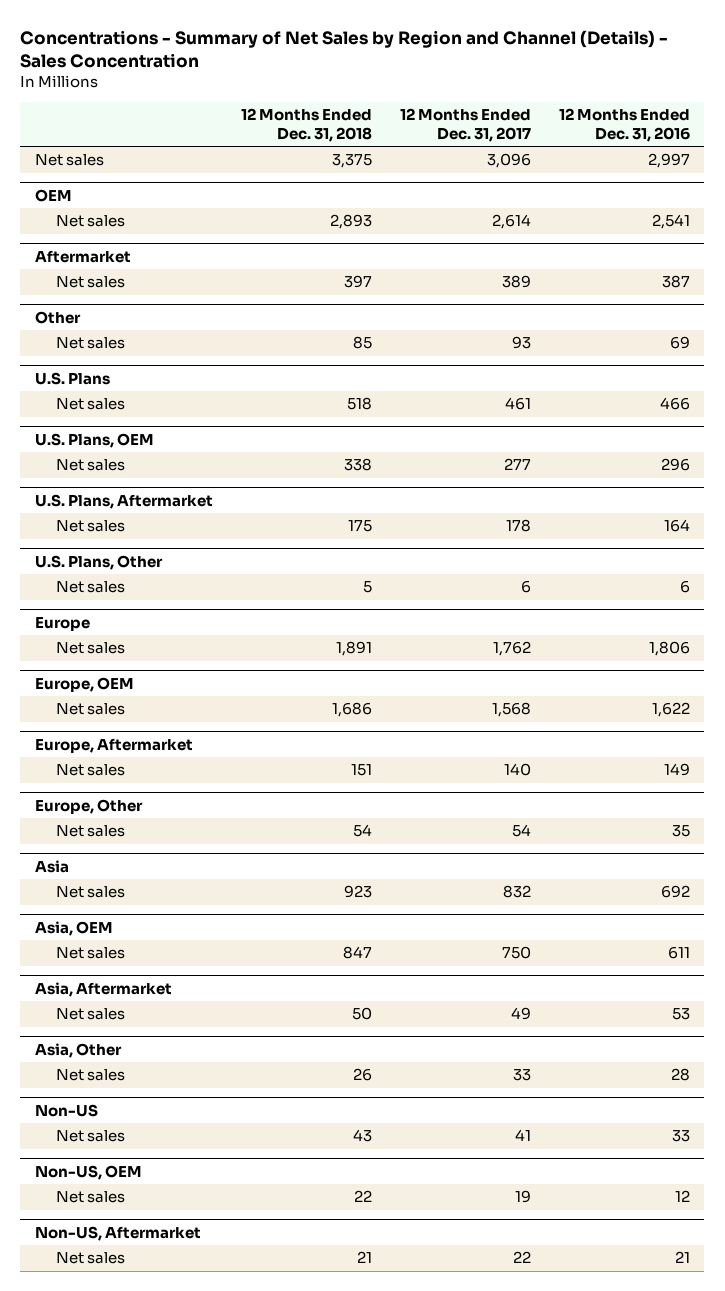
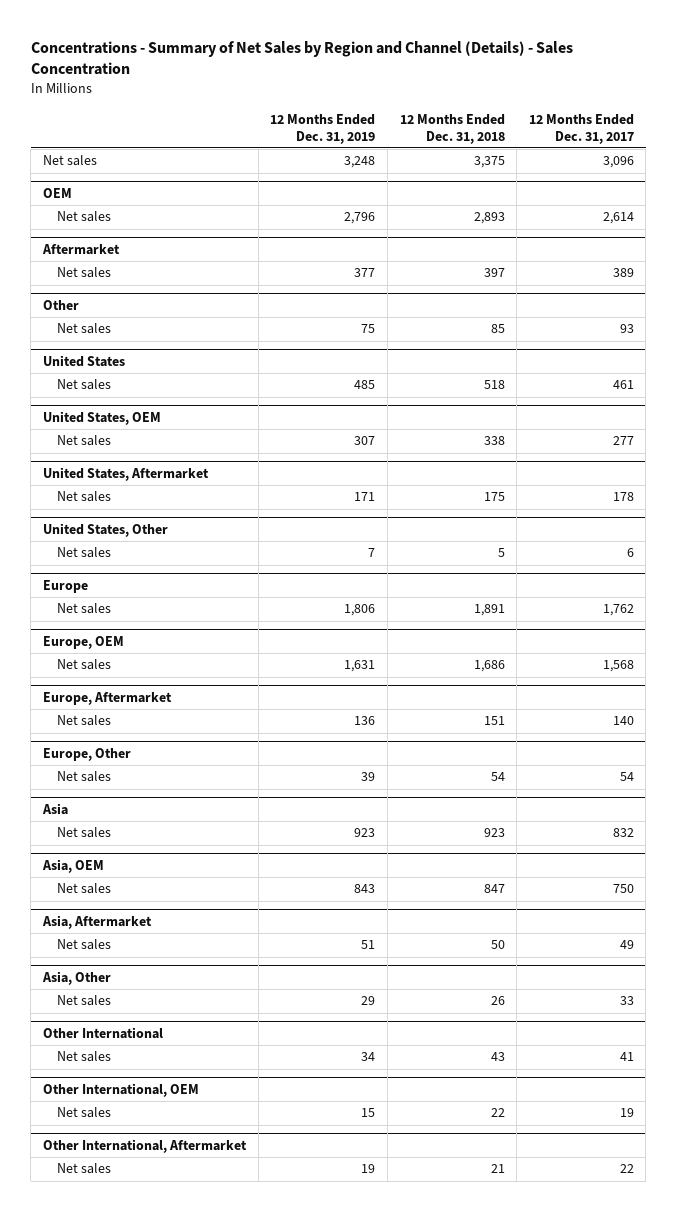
[559,108,691,142] 12 Months Ended Dec. 31, 2016 -> none
none -> [270,113,376,144] 12 Months Ended Dec. 31, 2019
[34,371,110,385] U.S. Plans -> [43,354,126,367] United States
[34,432,154,448] U.S. Plans, OEM -> none
none -> [43,410,162,425] United States, OEM
[34,493,213,509] U.S. Plans, Aftermarket -> none
none -> [43,466,210,481] United States, Aftermarket
[34,554,163,570] U.S. Plans, Other -> none
none -> [43,522,169,537] United States, Other
[34,1103,98,1117] Non-US -> [43,1026,164,1039] Other International
[34,1164,142,1180] Non-US, OEM -> none
none -> [43,1082,200,1097] Other International, OEM
[34,1225,201,1241] Non-US, Aftermarket -> none
none -> [43,1138,248,1153] Other International, Aftermarket

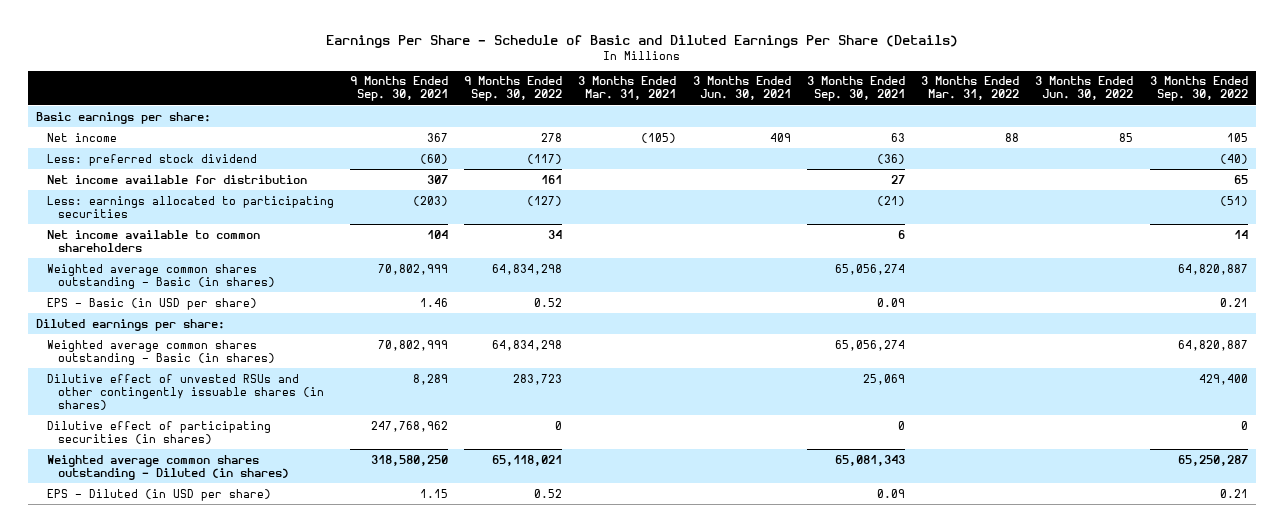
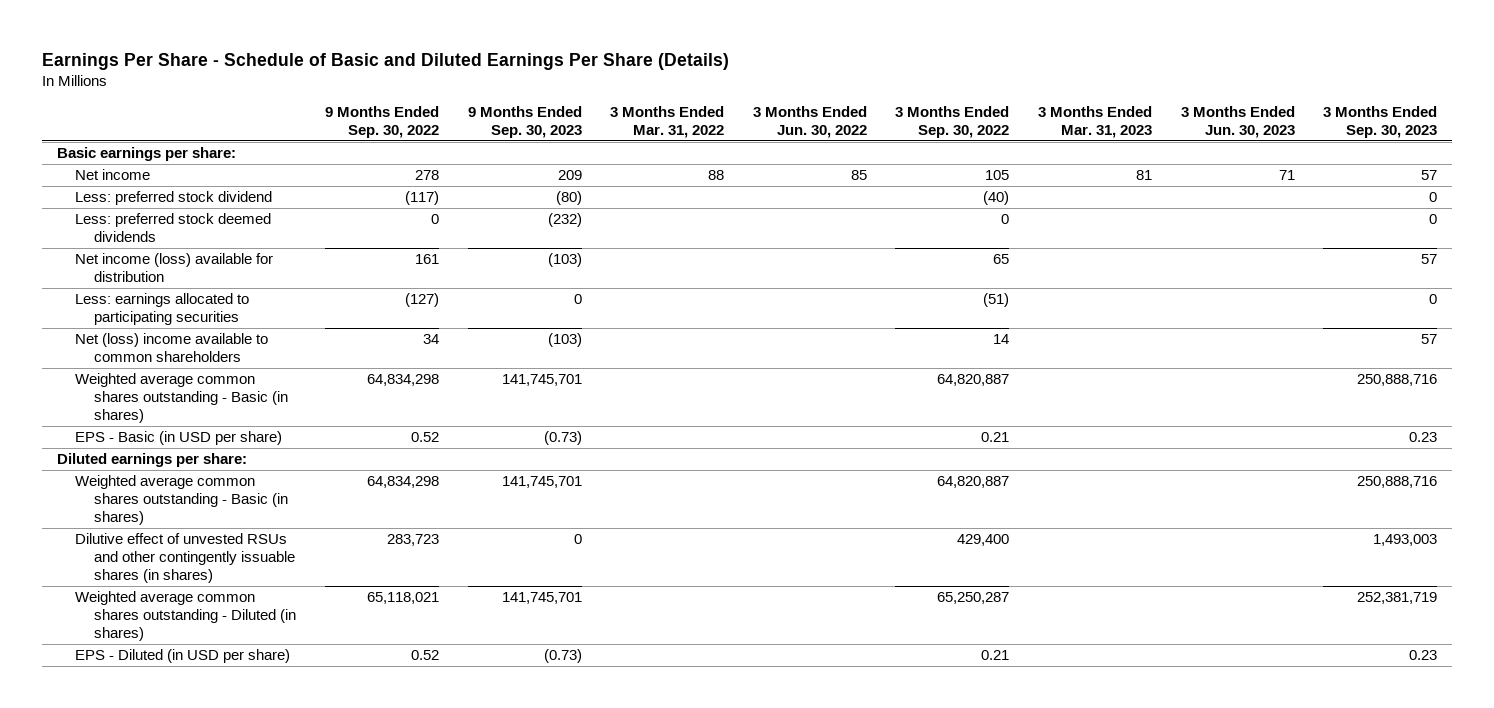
[350,76,449,102] 9 Months Ended Sep. 30, 2021 -> none
[578,76,677,101] 3 Months Ended Mar. 31, 2021 -> none
[692,76,791,101] 3 Months Ended Jun. 30, 2021 -> none
[806,76,905,102] 3 Months Ended Sep. 30, 2021 -> none
none -> [467,106,582,139] 9 Months Ended Sep. 30, 2023
none -> [1038,106,1153,139] 3 Months Ended Mar. 31, 2023
none -> [1180,106,1295,139] 3 Months Ended Jun. 30, 2023
none -> [1323,106,1438,139] 3 Months Ended Sep. 30, 2023
none -> [75,213,272,243] Less: preferred stock deemed dividends
[46,174,307,184] Net income available for distribution -> [75,253,274,283] Net income (loss) available for distribution
[46,229,260,252] Net income available to common shareholders -> [75,333,269,363] Net (loss) income available to common shareholders
[46,420,271,444] Dilutive effect of participating securities (in shares) -> none

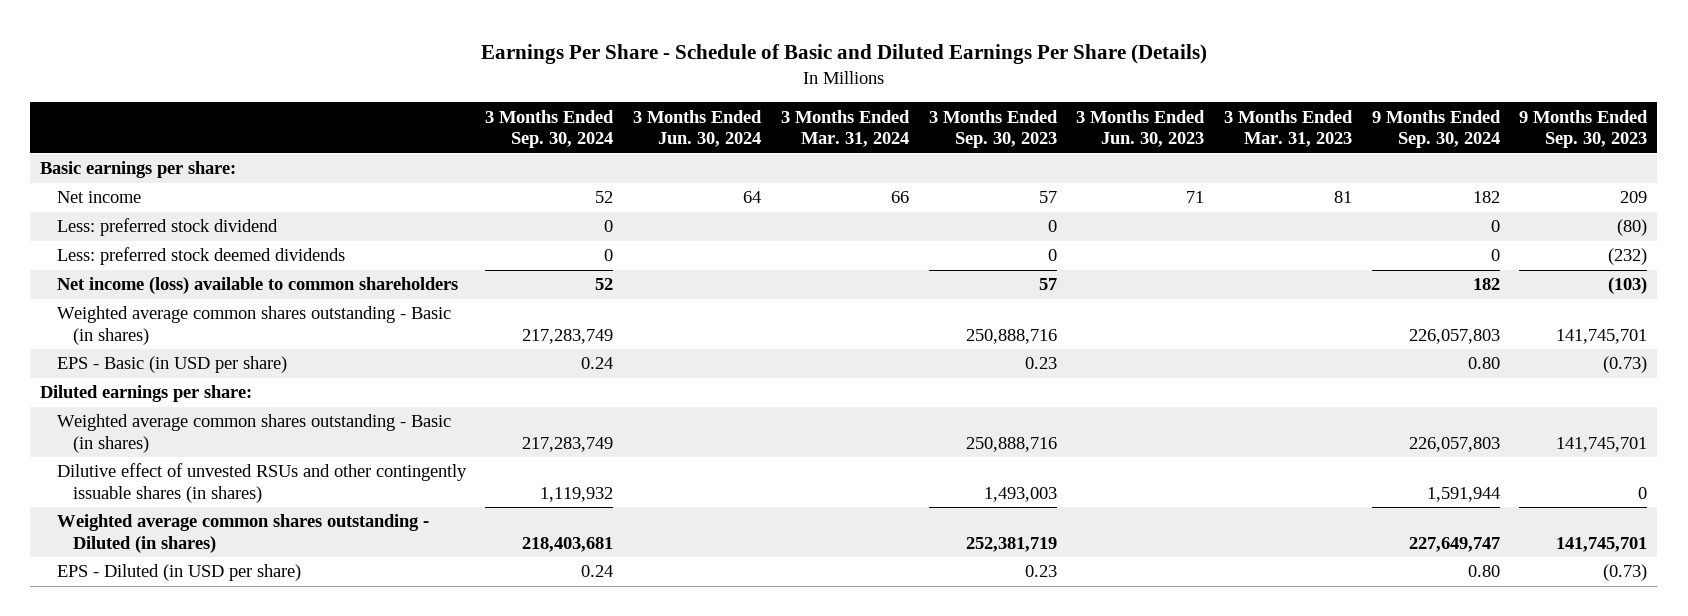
[324,106,439,139] 9 Months Ended Sep. 30, 2022 -> none
[610,106,725,139] 3 Months Ended Mar. 31, 2022 -> none
[752,106,867,139] 3 Months Ended Jun. 30, 2022 -> none
[895,106,1010,139] 3 Months Ended Sep. 30, 2022 -> none
none -> [485,109,615,149] 3 Months Ended Sep. 30, 2024
none -> [633,109,763,148] 3 Months Ended Jun. 30, 2024
none -> [780,109,910,148] 3 Months Ended Mar. 31, 2024
none -> [1371,109,1501,149] 9 Months Ended Sep. 30, 2024
[75,253,274,283] Net income (loss) available for distribution -> none
[75,293,250,326] Less: earnings allocated to participating securities -> none
[75,333,269,363] Net (loss) income available to common shareholders -> [56,277,458,295] Net income (loss) available to common shareholders

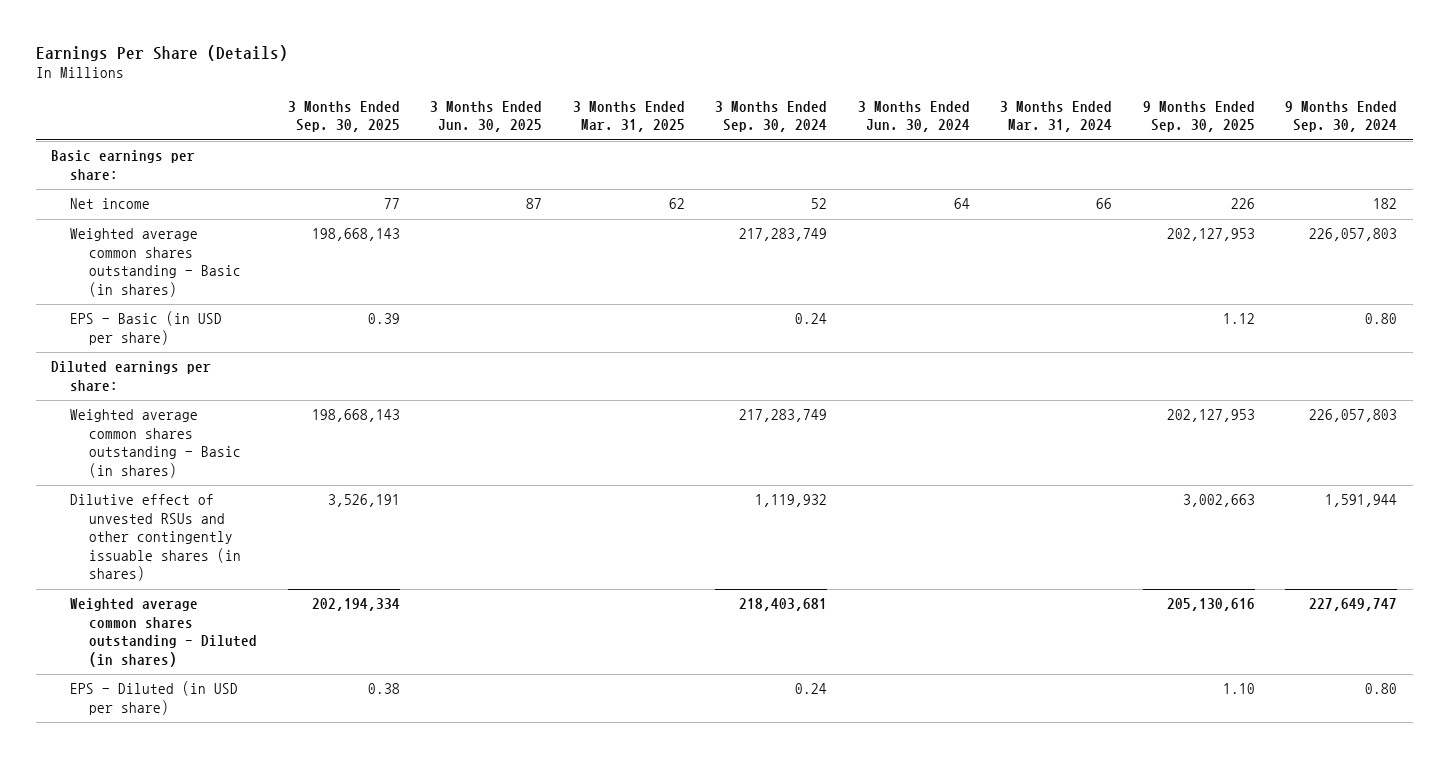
[480,43,1207,64] Earnings Per Share - Schedule of Basic and Diluted Earnings Per Share (Details) -> [35,44,288,61] Earnings Per Share (Details)
[928,109,1058,149] 3 Months Ended Sep. 30, 2023 -> none
[1076,109,1206,148] 3 Months Ended Jun. 30, 2023 -> none
[1224,109,1354,148] 3 Months Ended Mar. 31, 2023 -> none
[1519,109,1649,149] 9 Months Ended Sep. 30, 2023 -> none
none -> [287,100,400,133] 3 Months Ended Sep. 30, 2025
none -> [430,100,543,133] 3 Months Ended Jun. 30, 2025
none -> [572,100,685,133] 3 Months Ended Mar. 31, 2025
none -> [1142,100,1255,133] 9 Months Ended Sep. 30, 2025
[56,218,278,237] Less: preferred stock dividend -> none
[56,247,345,266] Less: preferred stock deemed dividends -> none
[56,277,458,295] Net income (loss) available to common shareholders -> none

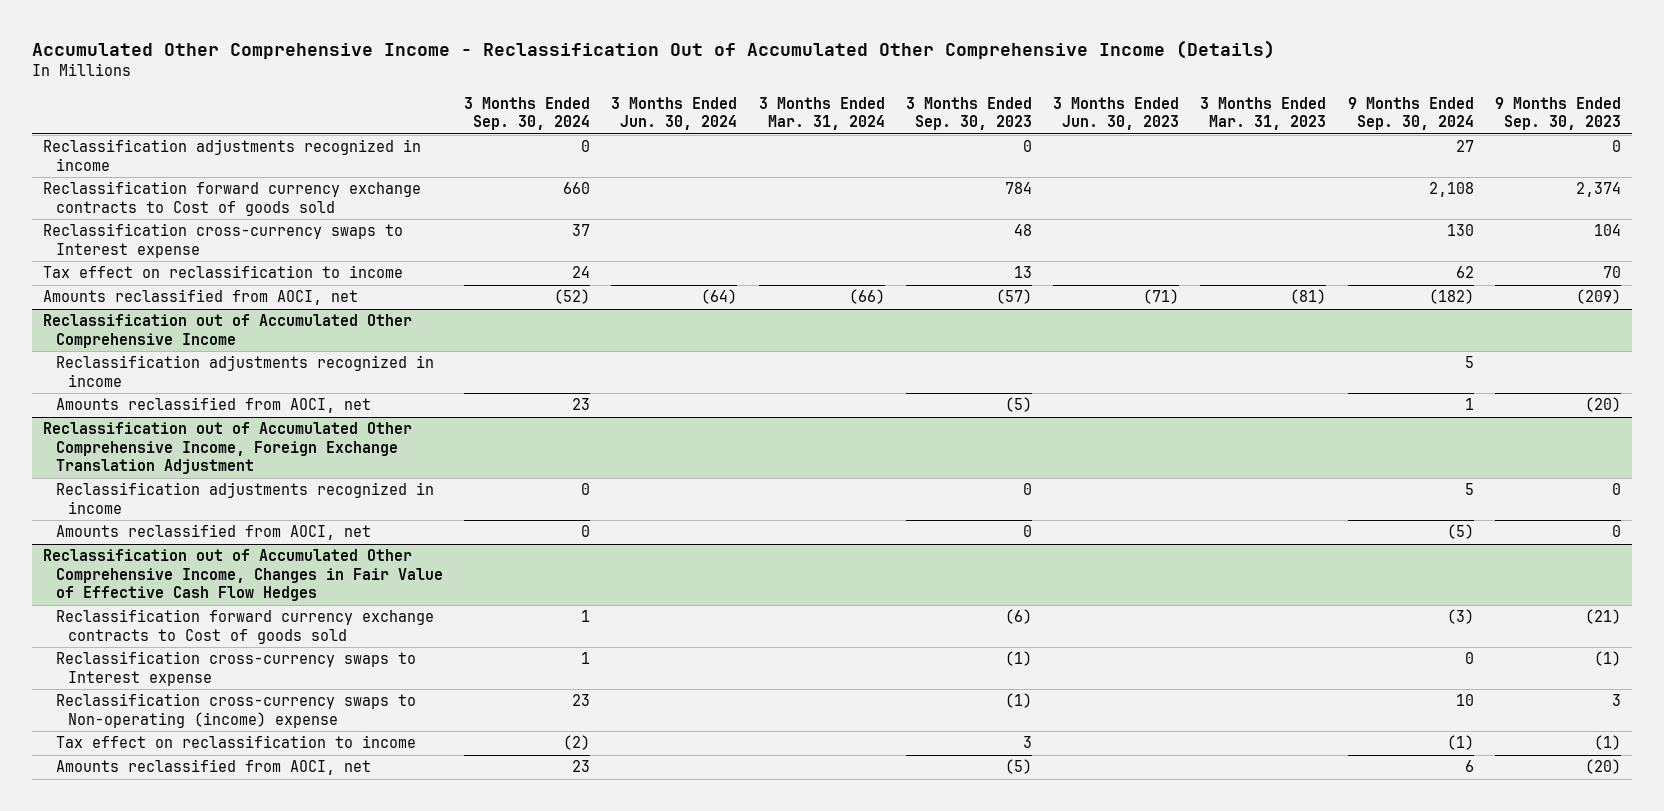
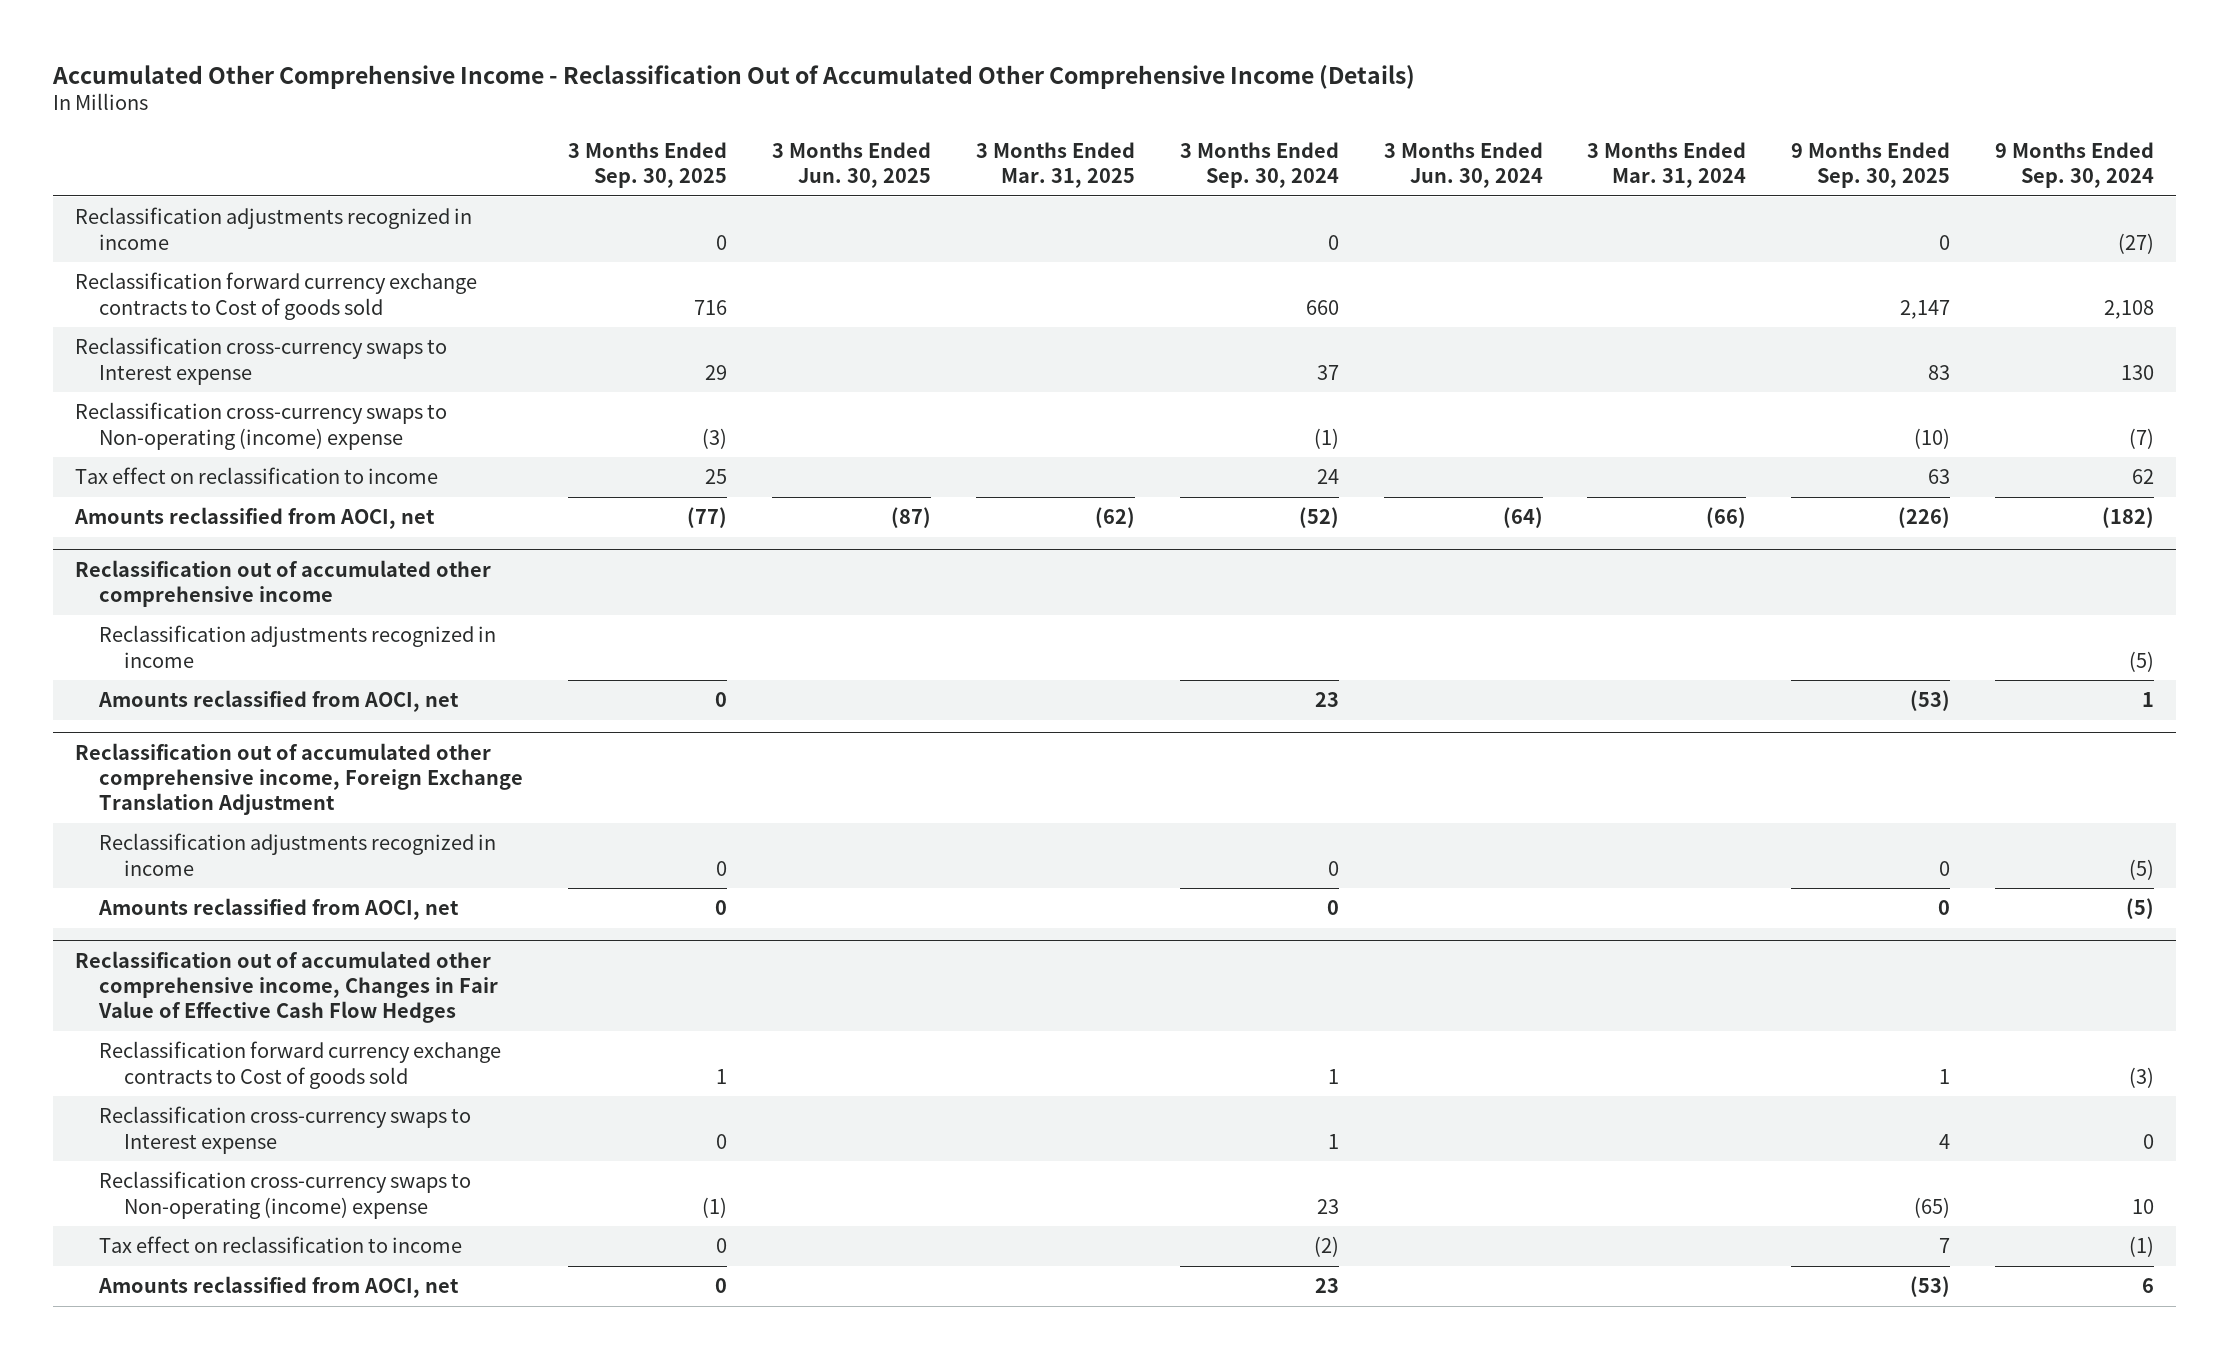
[905,96,1032,131] 3 Months Ended Sep. 30, 2023 -> none
[1053,96,1180,131] 3 Months Ended Jun. 30, 2023 -> none
[1200,96,1327,131] 3 Months Ended Mar. 31, 2023 -> none
[1494,96,1621,131] 9 Months Ended Sep. 30, 2023 -> none
none -> [568,141,728,188] 3 Months Ended Sep. 30, 2025
none -> [772,141,932,188] 3 Months Ended Jun. 30, 2025
none -> [975,141,1135,188] 3 Months Ended Mar. 31, 2025
none -> [1791,141,1951,188] 9 Months Ended Sep. 30, 2025
[1455,140,1474,153] 27 -> [2118,232,2155,254] (27)
none -> [75,402,448,450] Reclassification cross-currency swaps to Non-operating (income) expense
[42,314,412,348] Reclassification out of Accumulated Other Comprehensive Income -> [75,559,492,608] Reclassification out of accumulated other comprehensive income
[1464,356,1474,369] 5 -> [2129,650,2155,672] (5)
[42,422,412,475] Reclassification out of Accumulated Other Comprehensive Income, Foreign Exchange Translation Adjustment -> [75,742,524,816] Reclassification out of accumulated other comprehensive income, Foreign Exchange Translation Adjustment
[1464,483,1474,496] 5 -> [2129,858,2155,880] (5)
[42,549,443,602] Reclassification out of Accumulated Other Comprehensive Income, Changes in Fair Value of Effective Cash Flow Hedges -> [75,950,499,1024] Reclassification out of accumulated other comprehensive income, Changes in Fair Value of Effective Cash Flow Hedges

